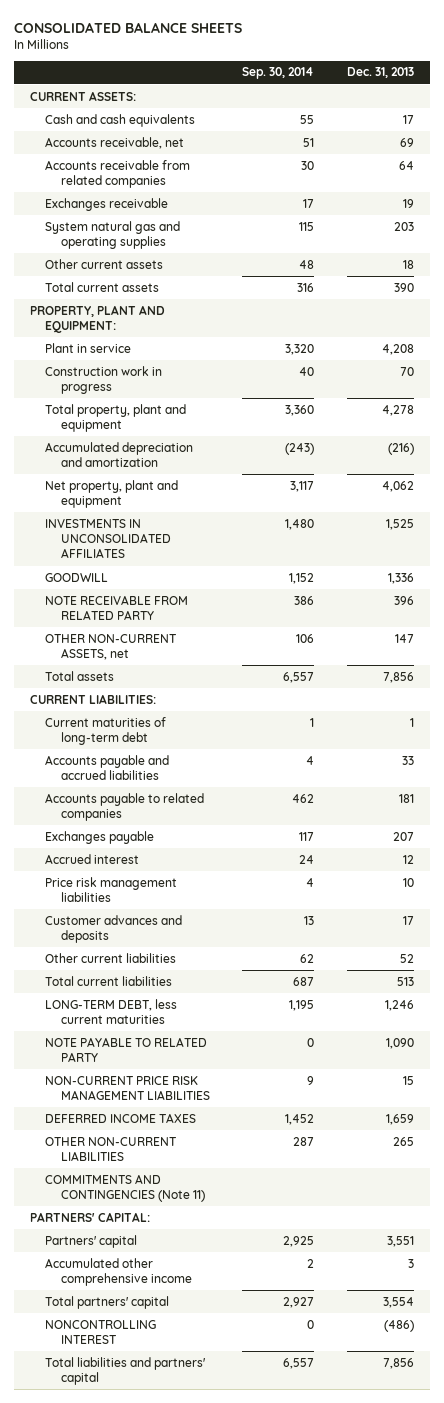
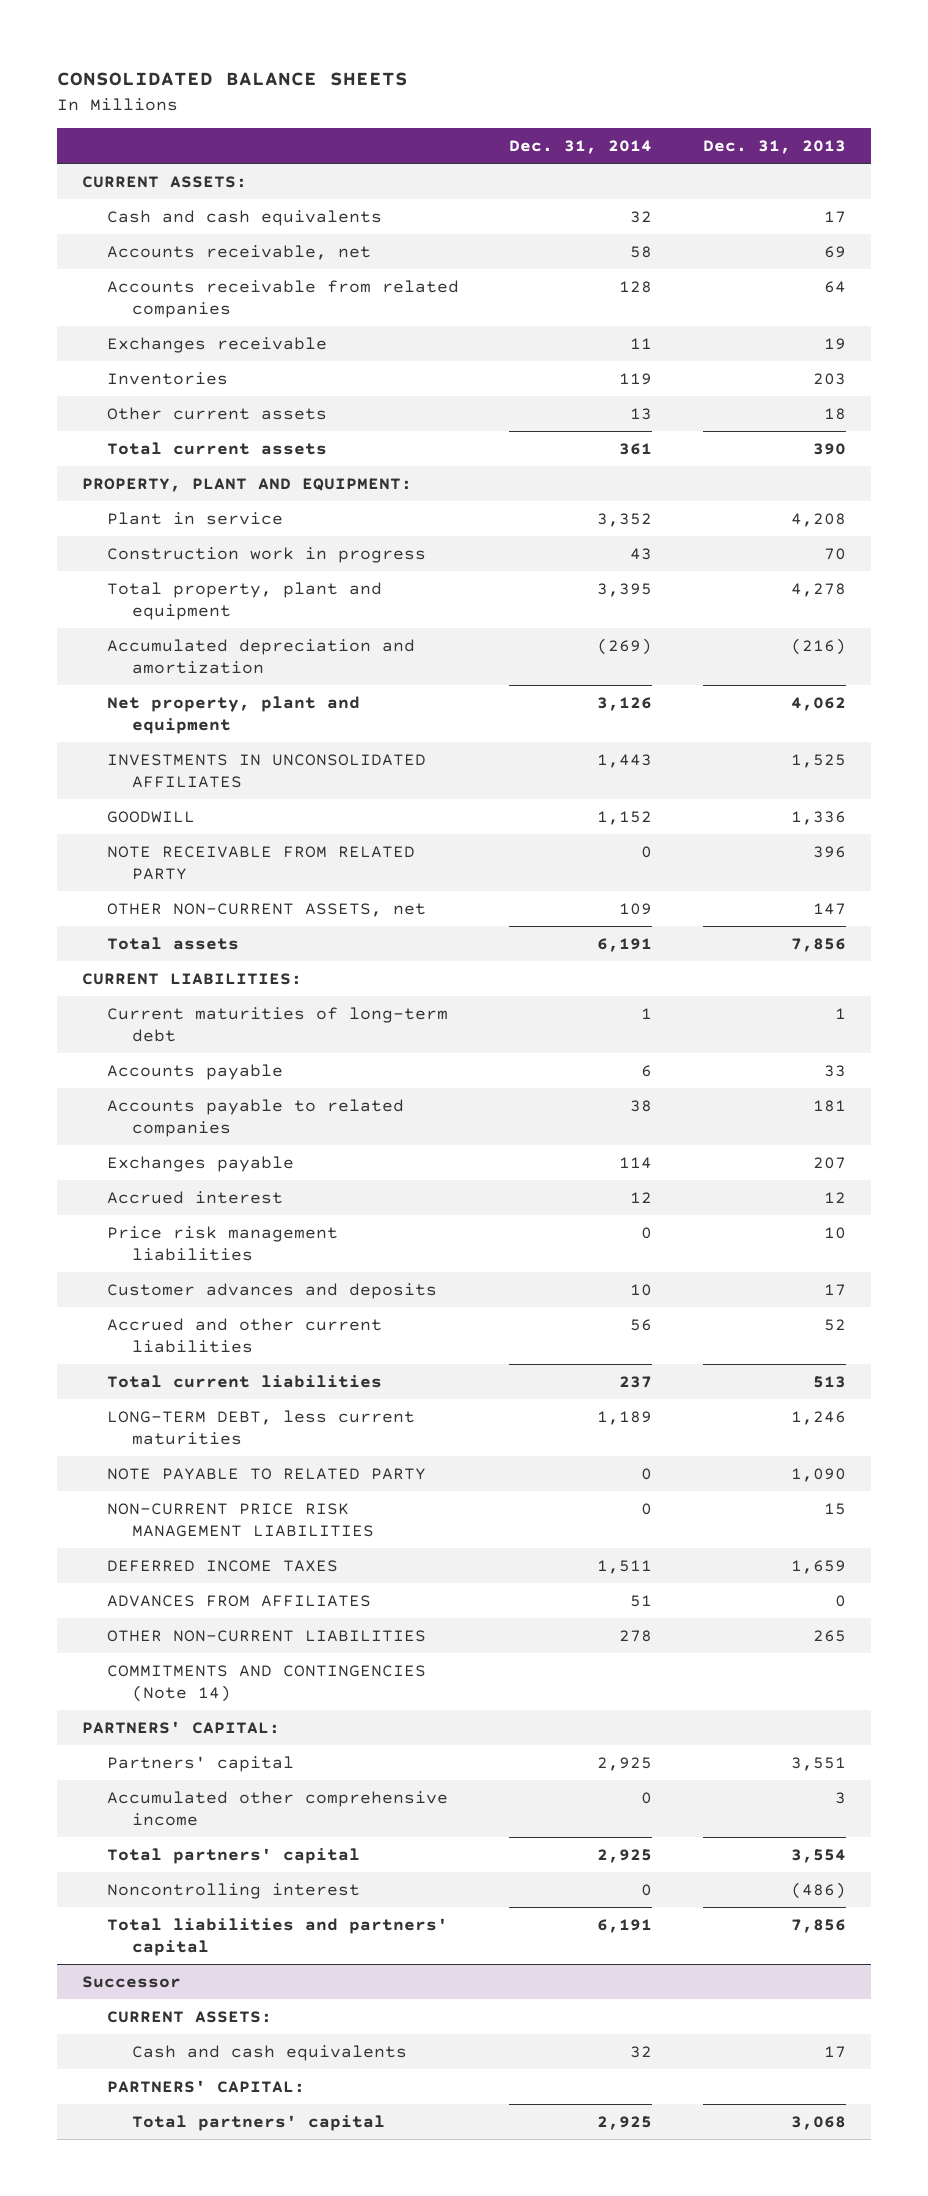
[242,67,315,80] Sep. 30, 2014 -> none
none -> [509,139,653,154] Dec. 31, 2014
[45,220,181,250] System natural gas and operating supplies -> [106,372,228,386] Inventories
[45,754,170,781] Accounts payable and accrued liabilities -> [106,1064,283,1081] Accounts payable
[45,952,177,963] Other current liabilities -> [106,1318,382,1353] Accrued and other current liabilities
none -> [106,1595,371,1608] ADVANCES FROM AFFILIATES
[45,1173,205,1203] COMMITMENTS AND CONTINGENCIES (Note 11) -> [106,1665,426,1702] COMMITMENTS AND CONTINGENCIES (Note 14)
[45,1319,157,1345] NONCONTROLLING INTEREST -> [106,1883,360,1900] Noncontrolling interest
none -> [81,1976,181,1989] Successor
none -> [106,2011,272,2024] CURRENT ASSETS:
none -> [131,2045,407,2062] Cash and cash equivalents
none -> [106,2080,305,2094] PARTNERS' CAPITAL:
none -> [131,2115,385,2132] Total partners' capital

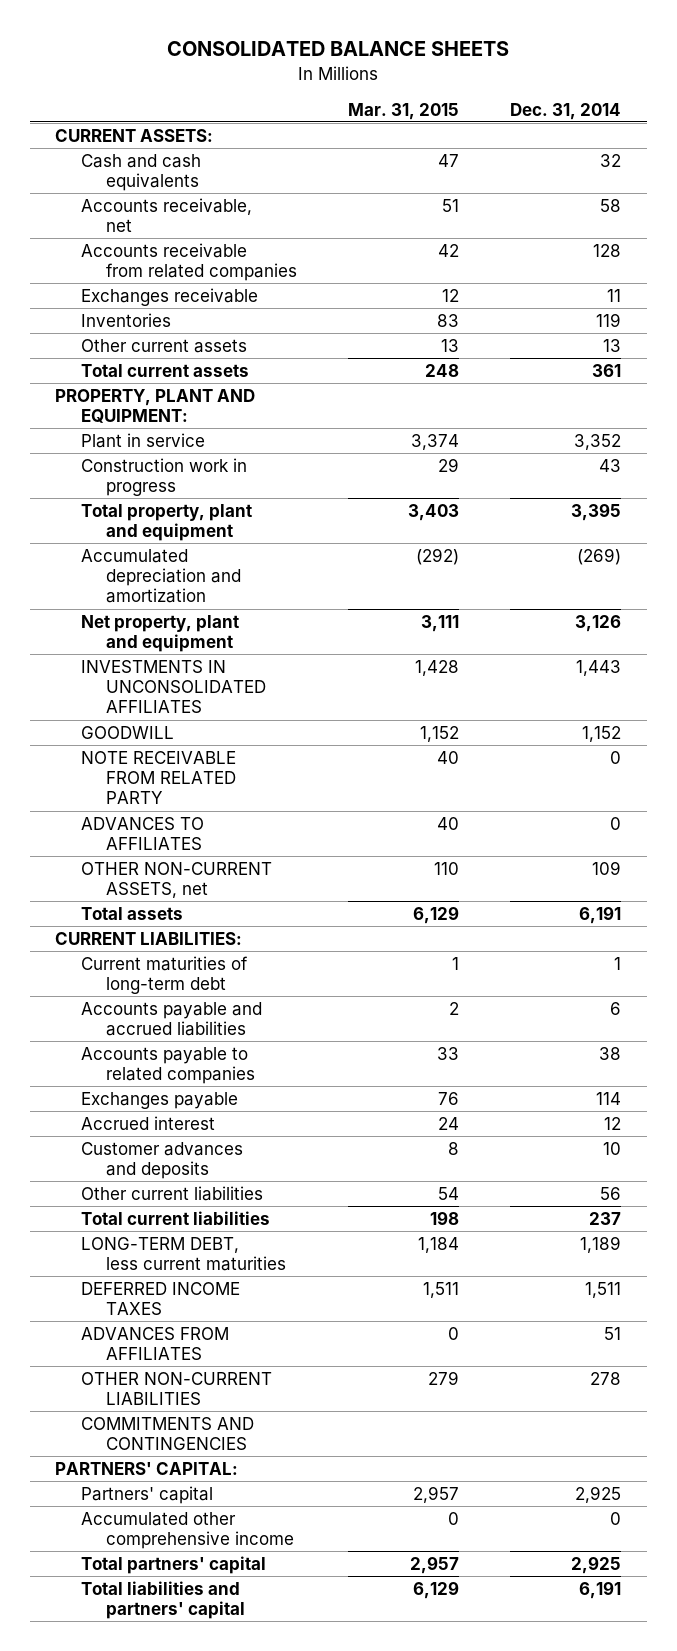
[702,139,846,154] Dec. 31, 2013 -> none
none -> [348,102,460,120] Mar. 31, 2015
none -> [80,816,204,851] ADVANCES TO AFFILIATES
[106,1064,283,1081] Accounts payable -> [80,1001,262,1037] Accounts payable and accrued liabilities
[106,1226,338,1261] Price risk management liabilities -> none
[106,1318,382,1353] Accrued and other current liabilities -> [80,1185,263,1201] Other current liabilities
[106,1468,426,1481] NOTE PAYABLE TO RELATED PARTY -> none
[106,1503,374,1537] NON-CURRENT PRICE RISK MANAGEMENT LIABILITIES -> none
[106,1665,426,1702] COMMITMENTS AND CONTINGENCIES (Note 14) -> [80,1416,254,1451] COMMITMENTS AND CONTINGENCIES
[106,1883,360,1900] Noncontrolling interest -> none
[81,1976,181,1989] Successor -> none
[106,2011,272,2024] CURRENT ASSETS: -> none
[131,2045,407,2062] Cash and cash equivalents -> none
[106,2080,305,2094] PARTNERS' CAPITAL: -> none
[131,2115,385,2132] Total partners' capital -> none

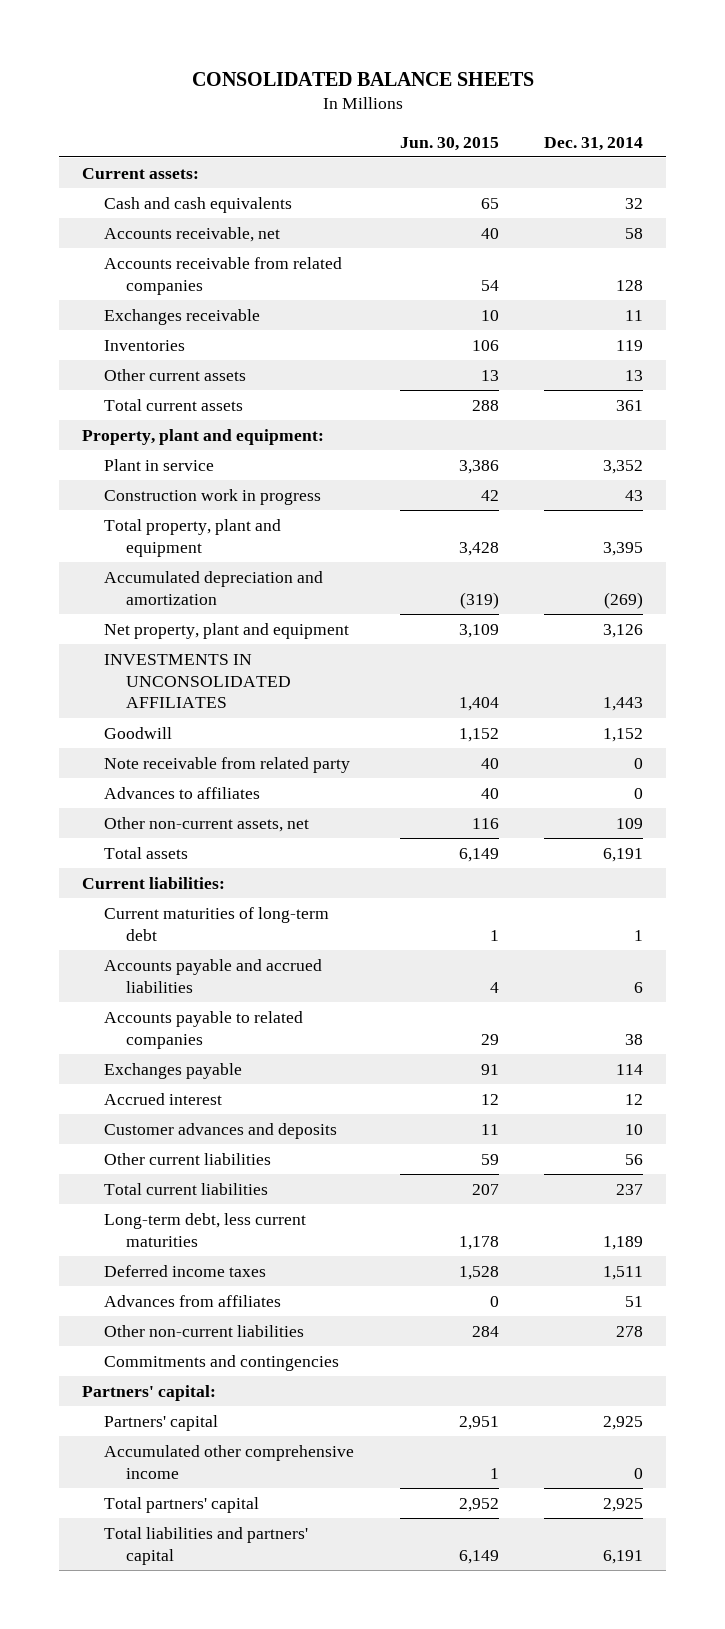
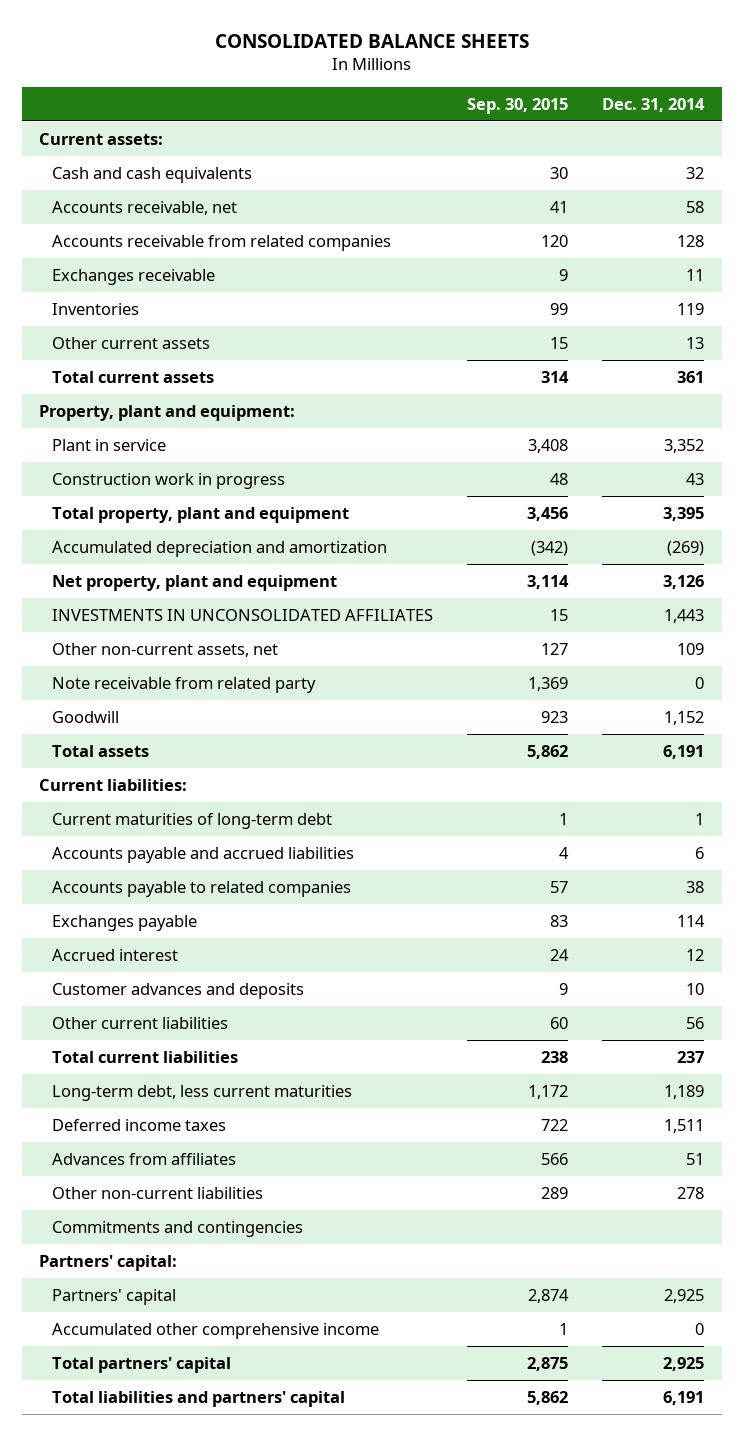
[399,136,499,151] Jun. 30, 2015 -> none
none -> [467,97,569,114] Sep. 30, 2015
[103,786,260,799] Advances to affiliates -> none
[103,756,350,773] Note receivable from related party -> [51,676,316,693] Note receivable from related party
[103,726,172,739] Goodwill -> [51,710,119,723] Goodwill

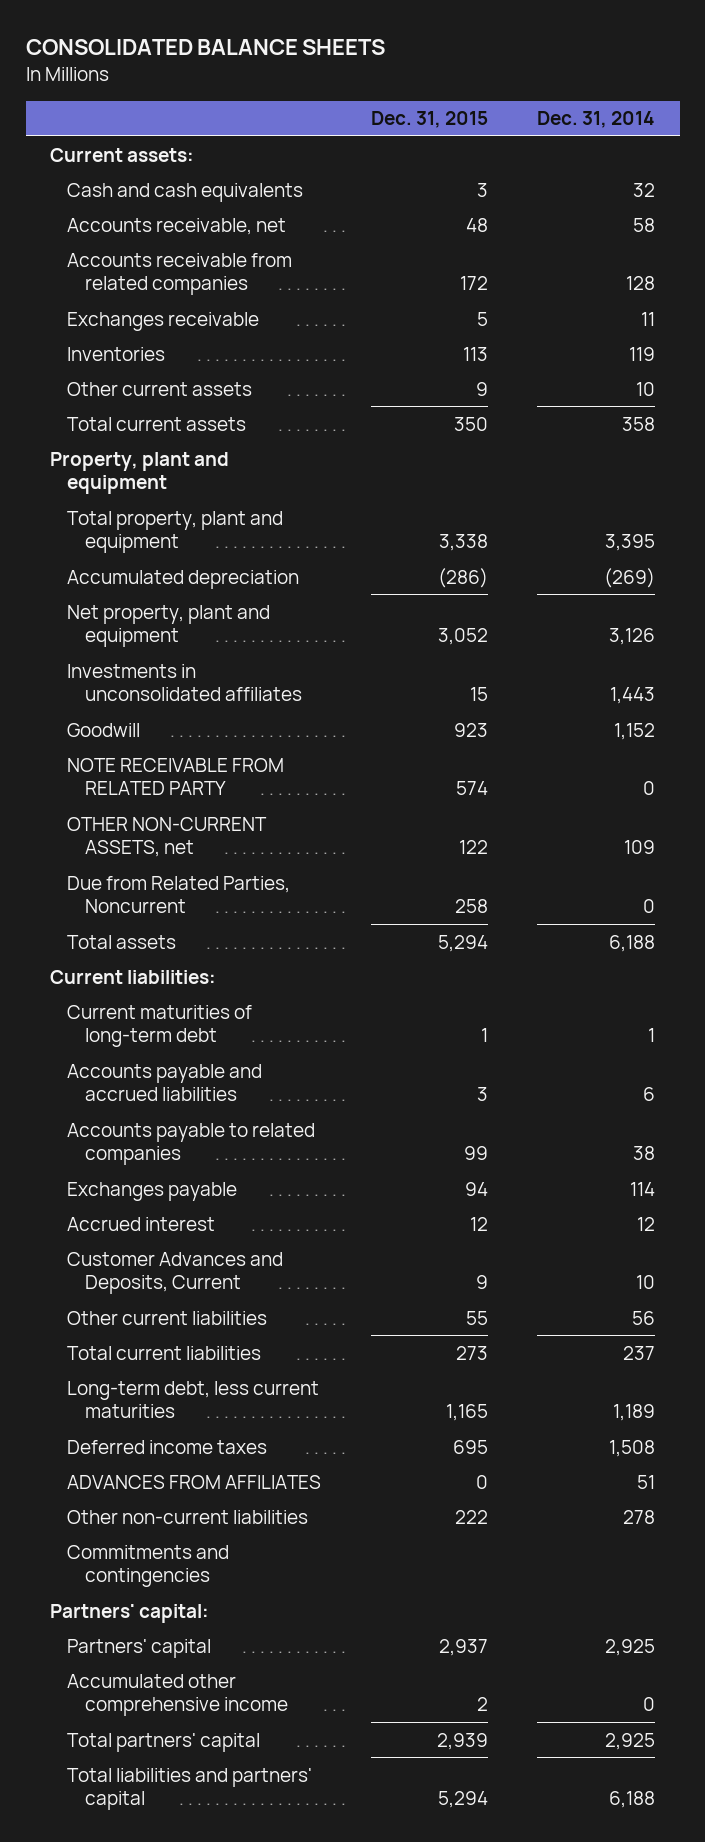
[467,97,569,114] Sep. 30, 2015 -> none
none -> [370,111,488,129] Dec. 31, 2015
[51,438,166,451] Plant in service -> none
[51,472,285,489] Construction work in progress -> none
[686,336,705,349] 13 -> [635,381,655,396] 10
[677,370,705,383] 361 -> [621,416,655,431] 358
[38,404,295,421] Property, plant and equipment: -> [50,451,230,495] Property, plant and equipment
[51,540,387,557] Accumulated depreciation and amortization -> [67,569,300,589] Accumulated depreciation
[51,642,278,657] Other non-current assets, net -> none
[51,676,316,693] Note receivable from related party -> none
[51,608,433,621] INVESTMENTS IN UNCONSOLIDATED AFFILIATES -> [67,663,302,702] Investments in unconsolidated affiliates
none -> [67,757,285,796] NOTE RECEIVABLE FROM RELATED PARTY
none -> [67,816,268,858] OTHER NON-CURRENT ASSETS, net
none -> [67,875,291,914] Due from Related Parties, Noncurrent
[663,744,705,759] 6,191 -> [608,934,655,952] 6,188
[51,982,304,999] Customer advances and deposits -> [67,1251,284,1295] Customer Advances and Deposits, Current
[664,1118,705,1133] 1,511 -> [608,1439,655,1457] 1,508
[51,1152,236,1165] Advances from affiliates -> [67,1474,322,1489] ADVANCES FROM AFFILIATES
[663,1390,705,1405] 6,191 -> [608,1791,655,1809] 6,188

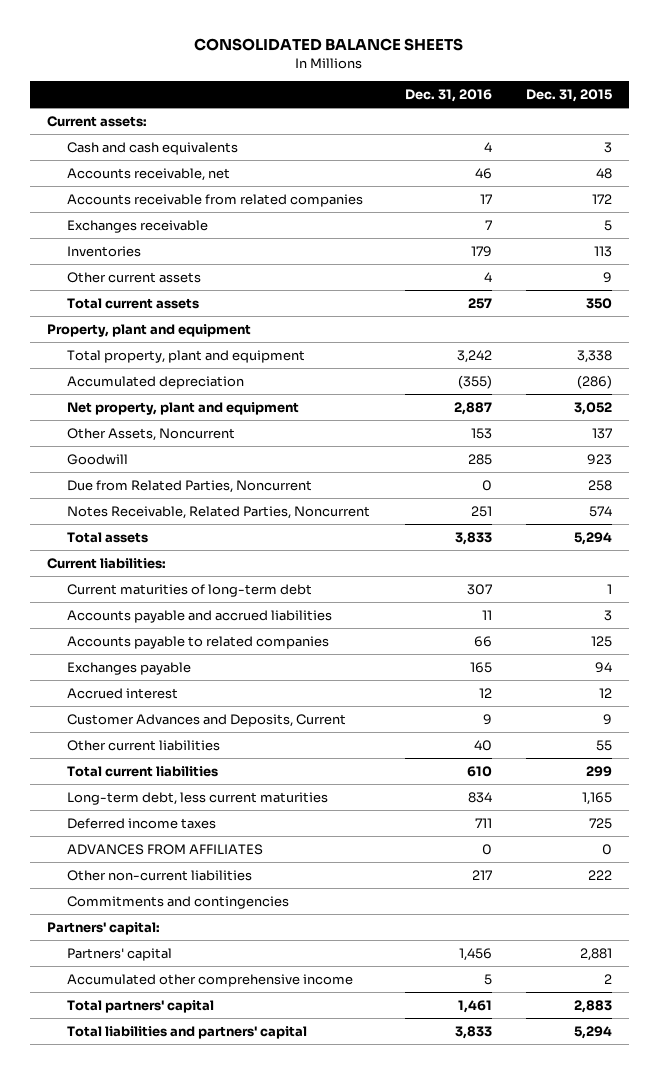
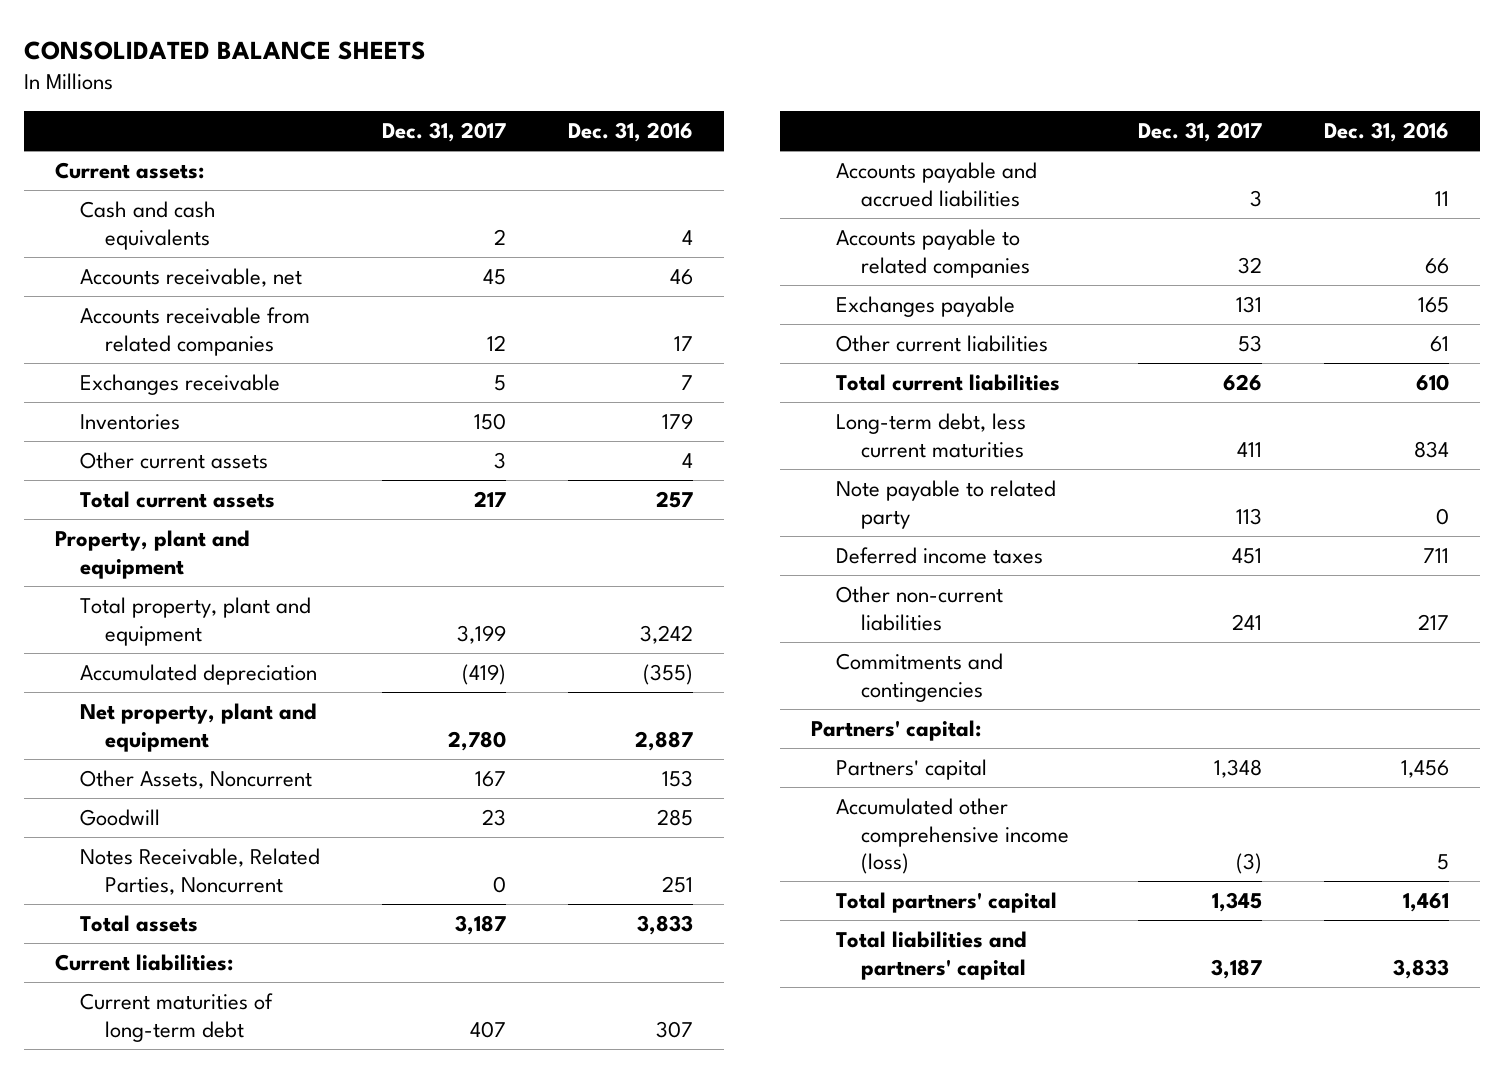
[525,89,612,103] Dec. 31, 2015 -> none
none -> [381,122,506,143] Dec. 31, 2017
[67,479,313,493] Due from Related Parties, Noncurrent -> none
[67,687,179,699] Accrued interest -> none
[67,713,347,727] Customer Advances and Deposits, Current -> none
[473,739,492,751] 40 -> [1430,335,1450,352] 61
none -> [835,479,1056,529] Note payable to related party
[67,843,264,855] ADVANCES FROM AFFILIATES -> none
[67,973,354,987] Accumulated other comprehensive income -> [835,797,1069,875] Accumulated other comprehensive income (loss)

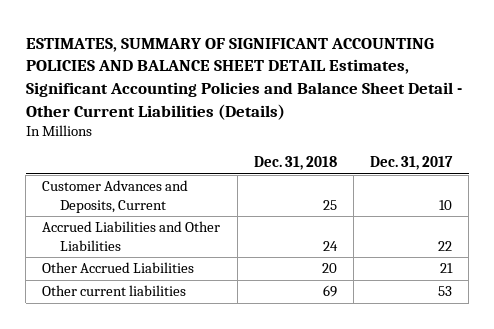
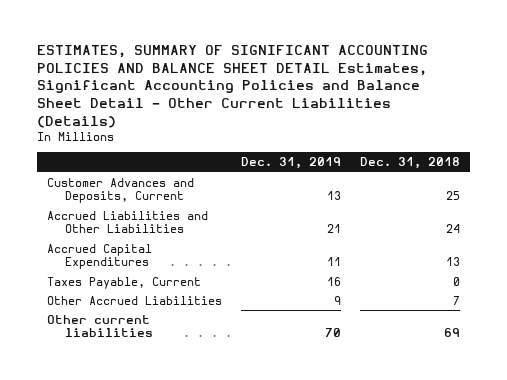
[369,156,453,171] Dec. 31, 2017 -> none
none -> [241,157,342,170] Dec. 31, 2019
none -> [46,243,152,270] Accrued Capital Expenditures
none -> [46,276,201,289] Taxes Payable, Current
[321,263,337,274] 20 -> [453,295,461,305] 7

